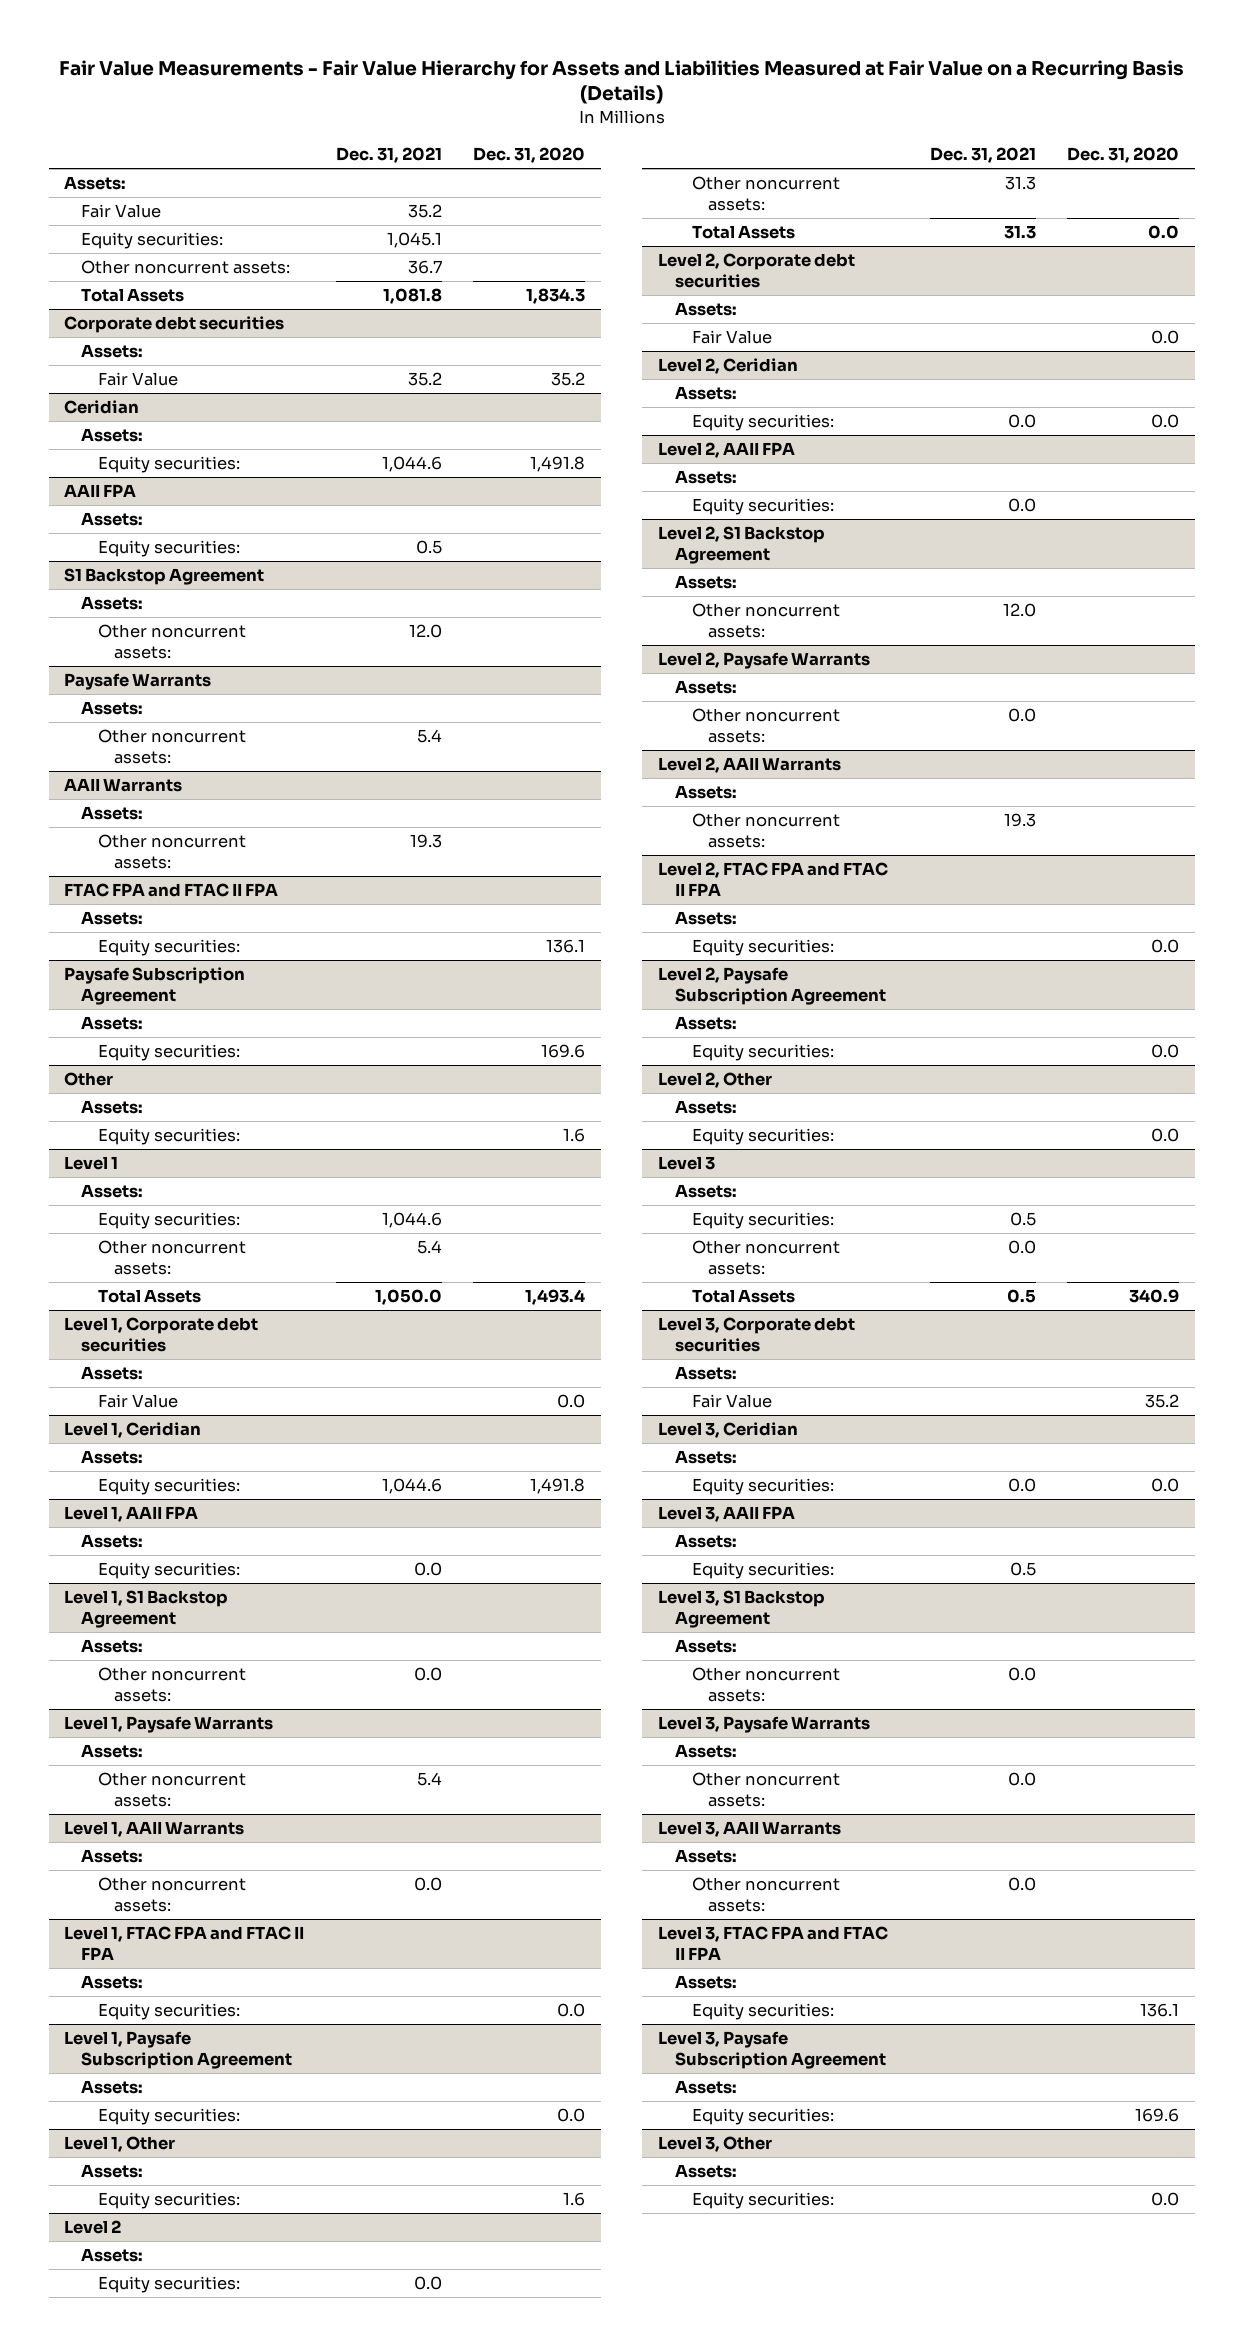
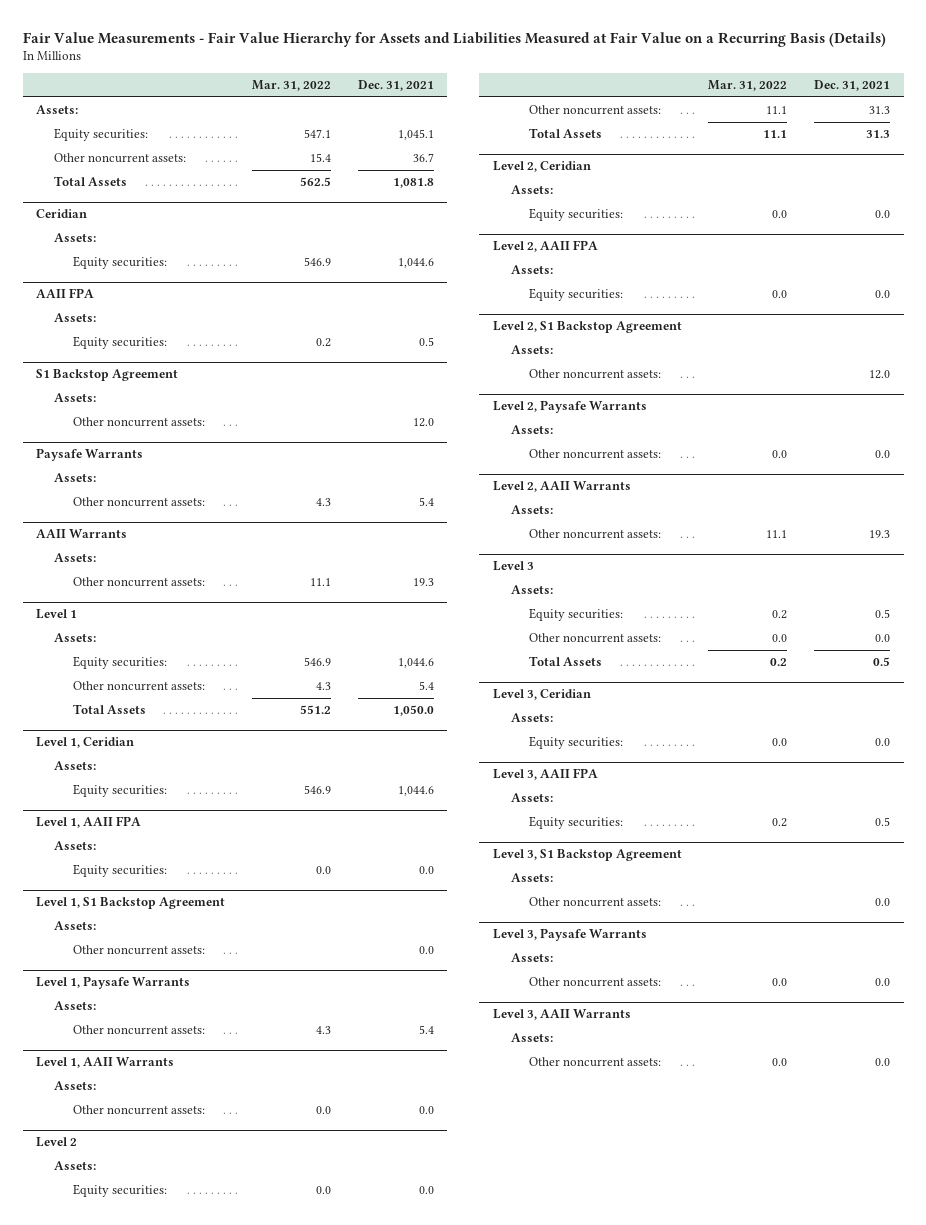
[473,147,586,164] Dec. 31, 2020 -> none
none -> [251,80,331,92] Mar. 31, 2022
[81,204,162,219] Fair Value -> none
[64,316,285,334] Corporate debt securities -> none
[81,344,144,359] Assets: -> none
[97,372,178,387] Fair Value -> none
[64,883,279,898] FTAC FPA and FTAC II FPA -> none
[81,911,144,926] Assets: -> none
[97,939,240,957] Equity securities: -> none
[64,967,246,1006] Paysafe Subscription Agreement -> none
[81,1016,144,1031] Assets: -> none
[97,1044,240,1062] Equity securities: -> none
[64,1072,114,1087] Other -> none
[81,1100,144,1115] Assets: -> none
[97,1128,240,1146] Equity securities: -> none
[64,1317,259,1353] Level 1, Corporate debt securities -> none
[81,1366,144,1381] Assets: -> none
[97,1394,178,1409] Fair Value -> none
[64,1926,305,1961] Level 1, FTAC FPA and FTAC II FPA -> none
[81,1975,144,1990] Assets: -> none
[97,2003,240,2021] Equity securities: -> none
[64,2031,293,2070] Level 1, Paysafe Subscription Agreement -> none
[81,2080,144,2095] Assets: -> none
[97,2108,240,2126] Equity securities: -> none
[64,2136,176,2153] Level 1, Other -> none
[81,2164,144,2179] Assets: -> none
[97,2192,240,2210] Equity securities: -> none
[658,253,856,289] Level 2, Corporate debt securities -> none
[674,302,737,317] Assets: -> none
[691,330,772,345] Fair Value -> none
[658,862,889,897] Level 2, FTAC FPA and FTAC II FPA -> none
[674,911,737,926] Assets: -> none
[691,939,834,957] Equity securities: -> none
[658,967,886,1006] Level 2, Paysafe Subscription Agreement -> none
[674,1016,737,1031] Assets: -> none
[691,1044,834,1062] Equity securities: -> none
[658,1072,773,1089] Level 2, Other -> none
[674,1100,737,1115] Assets: -> none
[691,1128,834,1146] Equity securities: -> none
[658,1317,856,1353] Level 3, Corporate debt securities -> none
[674,1366,737,1381] Assets: -> none
[691,1394,772,1409] Fair Value -> none
[658,1926,889,1961] Level 3, FTAC FPA and FTAC II FPA -> none
[674,1975,737,1990] Assets: -> none
[691,2003,834,2021] Equity securities: -> none
[658,2031,886,2070] Level 3, Paysafe Subscription Agreement -> none
[674,2080,737,2095] Assets: -> none
[691,2108,834,2126] Equity securities: -> none
[658,2136,773,2153] Level 3, Other -> none
[674,2164,737,2179] Assets: -> none
[691,2192,834,2210] Equity securities: -> none

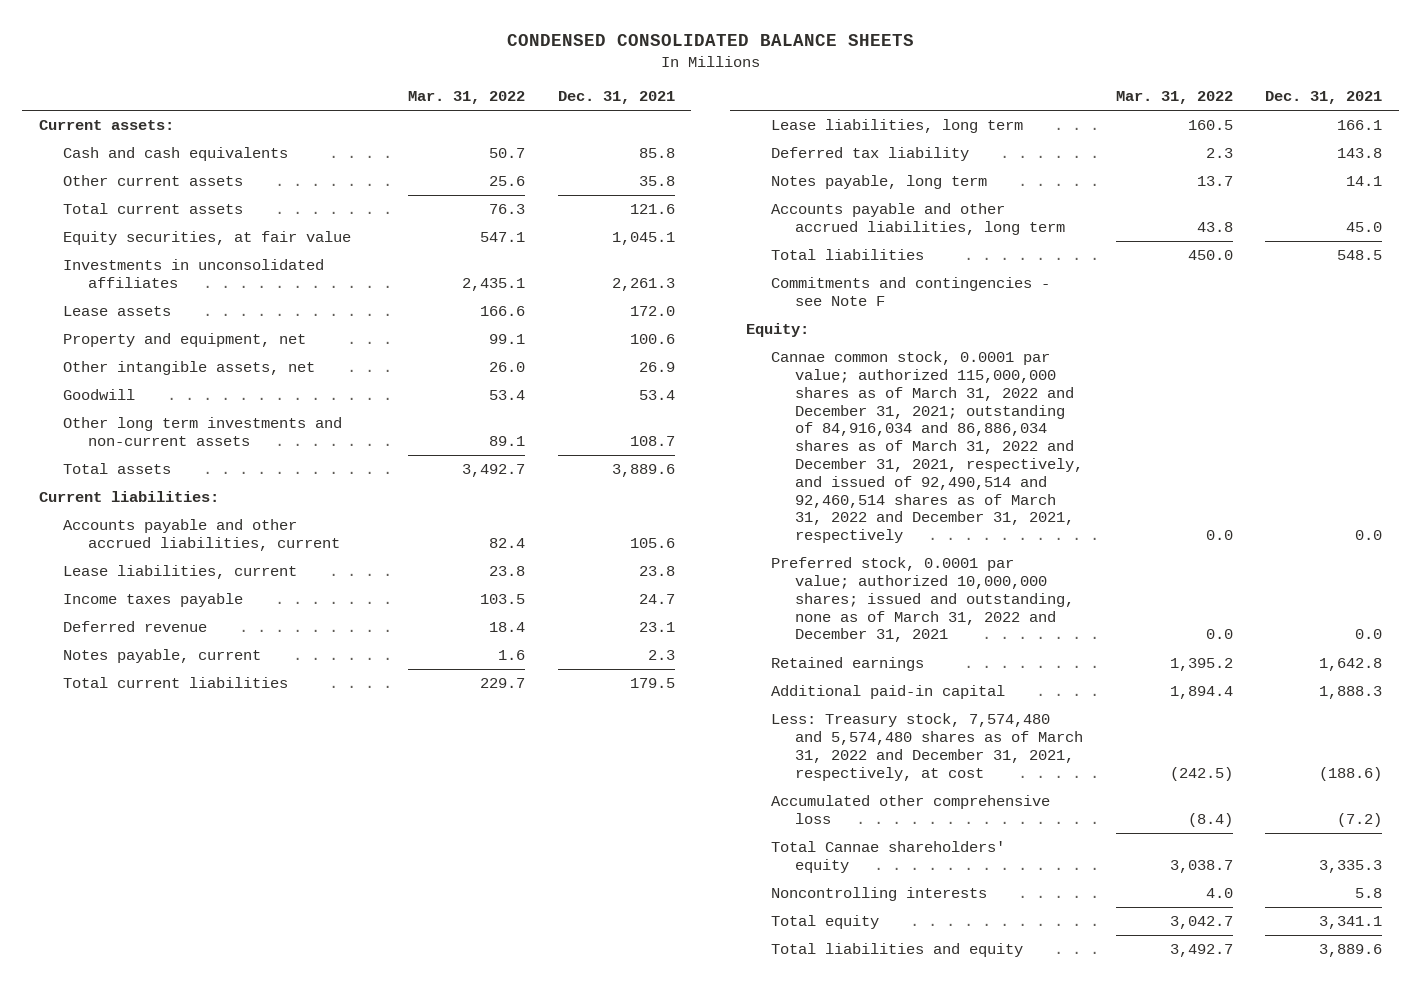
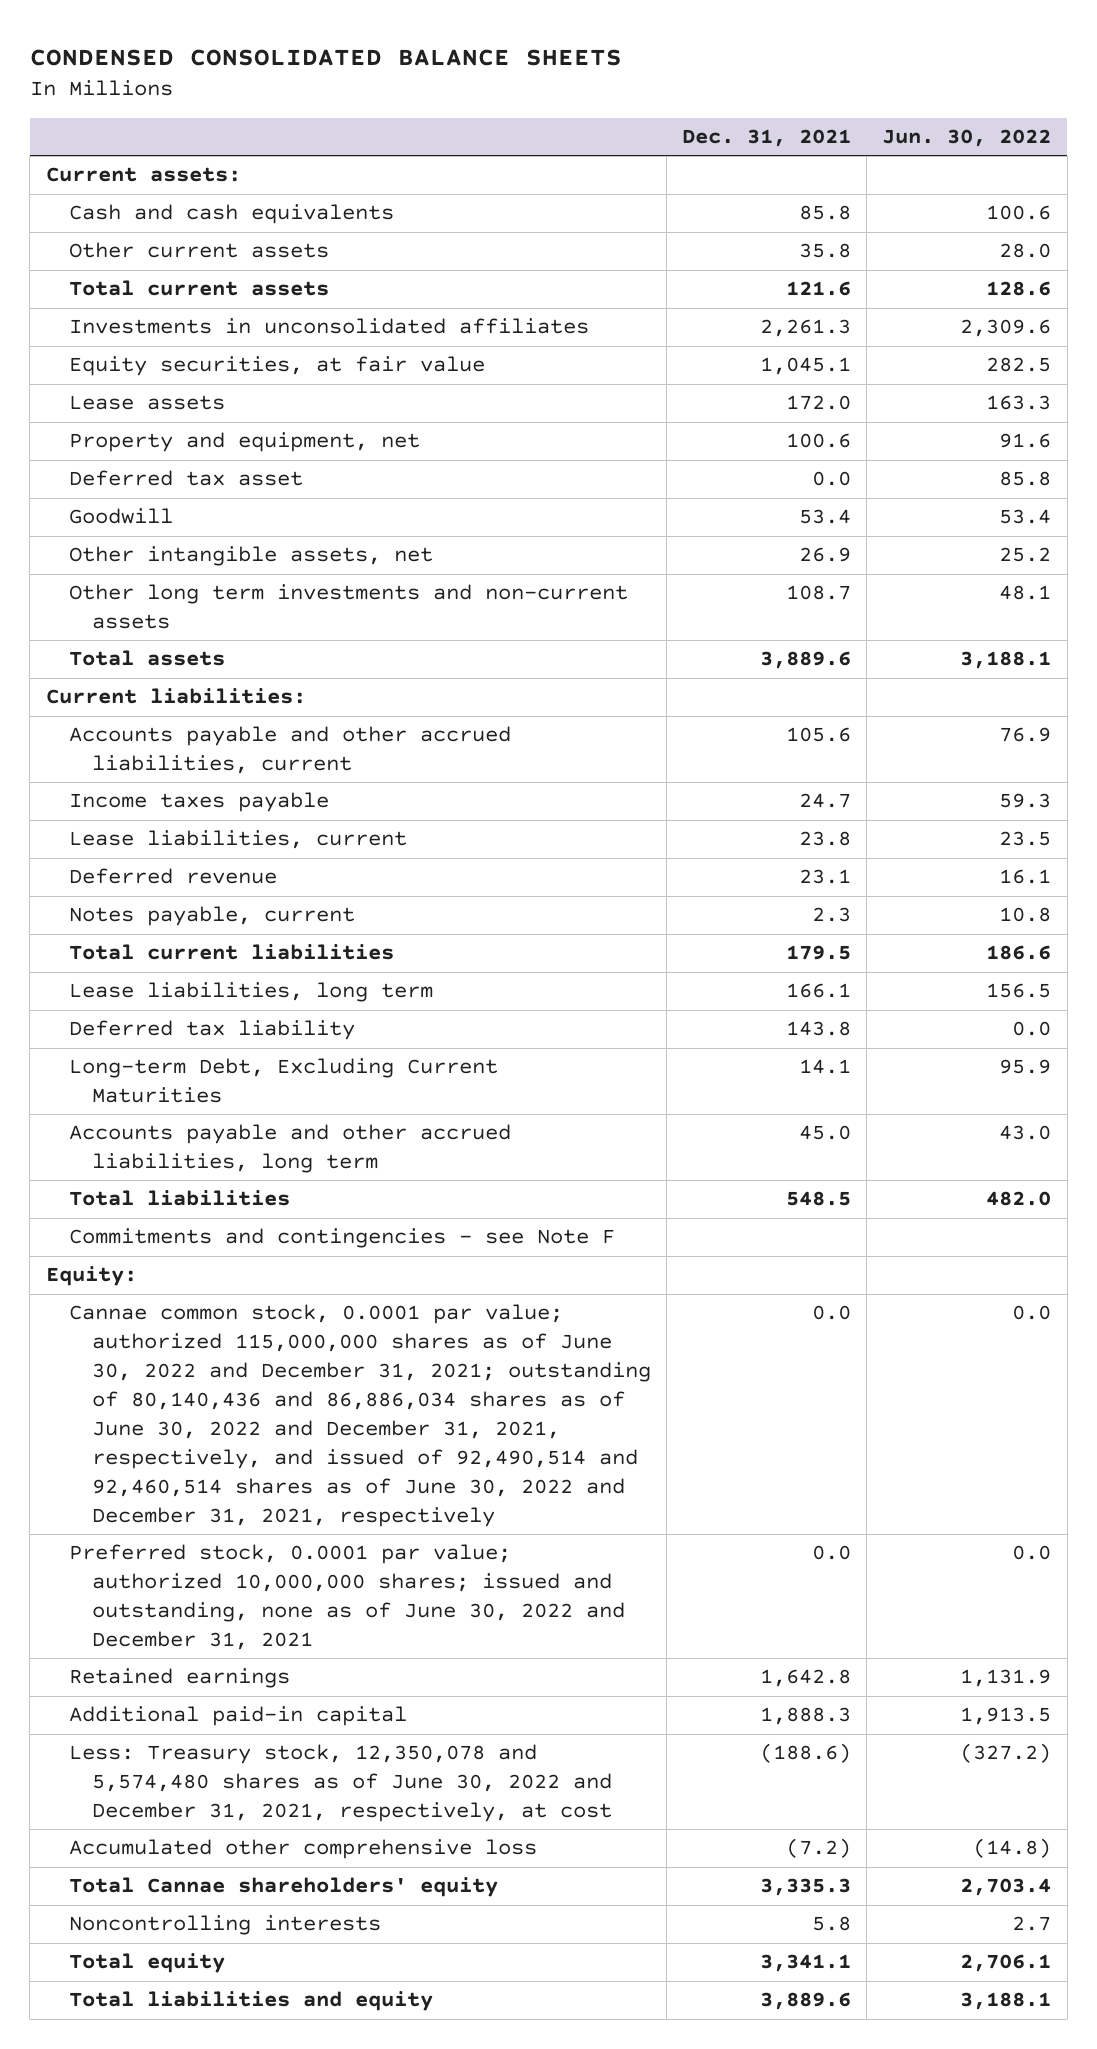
[408,91,526,105] Mar. 31, 2022 -> none
none -> [882,129,1052,148] Jun. 30, 2022
[63,231,352,246] Equity securities, at fair value -> [68,356,485,377] Equity securities, at fair value
none -> [68,470,303,487] Deferred tax asset
[63,361,316,376] Other intangible assets, net -> [68,546,433,567] Other intangible assets, net
[63,565,298,580] Lease liabilities, current -> [68,830,407,850] Lease liabilities, current
[770,175,987,190] Notes payable, long term -> [68,1058,498,1104] Long-term Debt, Excluding Current Maturities
[770,351,1084,544] Cannae common stock, 0.0001 par value; authorized 115,000,000 shares as of March 31, 2022 and December 31, 2021; outstanding of 84,916,034 and 86,886,034 shares as of March 31, 2022 and December 31, 2021, respectively, and issued of 92,490,514 and 92,460,514 shares as of March 31, 2022 and December 31, 2021, respectively -> [68,1304,651,1528] Cannae common stock, 0.0001 par value; authorized 115,000,000 shares as of June 30, 2022 and December 31, 2021; outstanding of 80,140,436 and 86,886,034 shares as of June 30, 2022 and December 31, 2021, respectively, and issued of 92,490,514 and 92,460,514 shares as of June 30, 2022 and December 31, 2021, respectively
[770,557,1075,643] Preferred stock, 0.0001 par value; authorized 10,000,000 shares; issued and outstanding, none as of March 31, 2022 and December 31, 2021 -> [68,1544,625,1651] Preferred stock, 0.0001 par value; authorized 10,000,000 shares; issued and outstanding, none as of June 30, 2022 and December 31, 2021
[770,713,1084,781] Less: Treasury stock, 7,574,480 and 5,574,480 shares as of March 31, 2022 and December 31, 2021, respectively, at cost -> [68,1744,612,1823] Less: Treasury stock, 12,350,078 and 5,574,480 shares as of June 30, 2022 and December 31, 2021, respectively, at cost

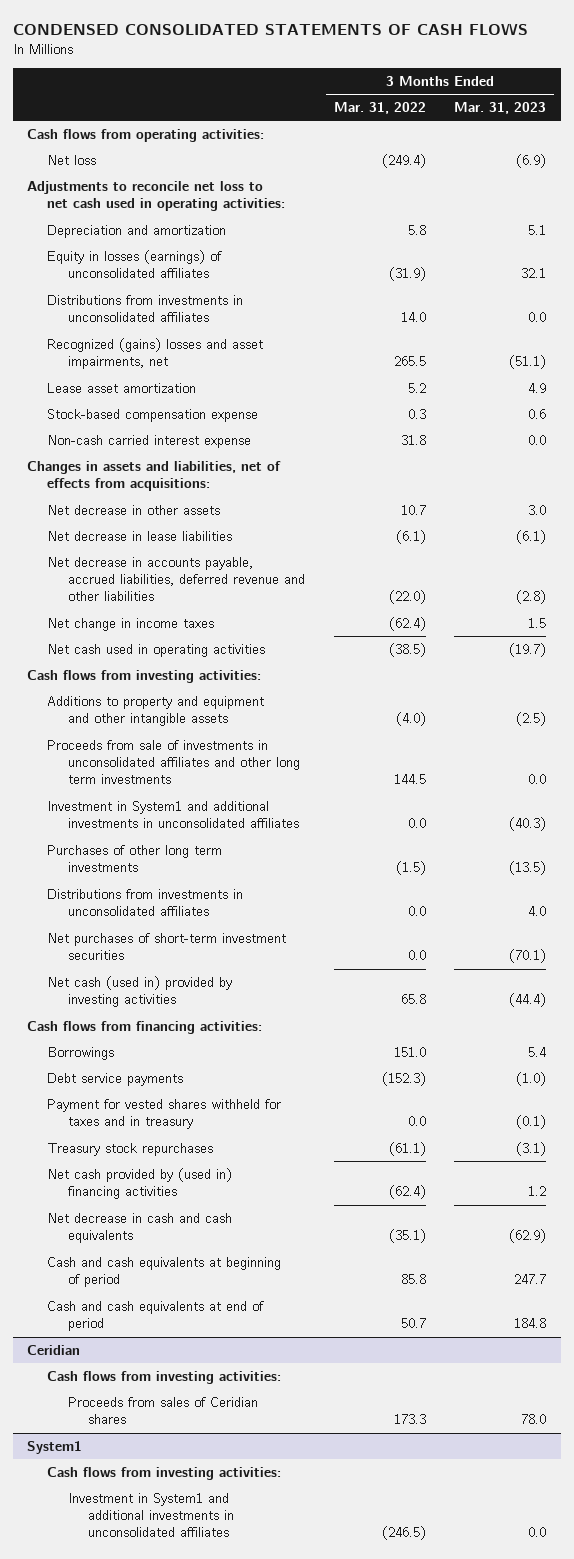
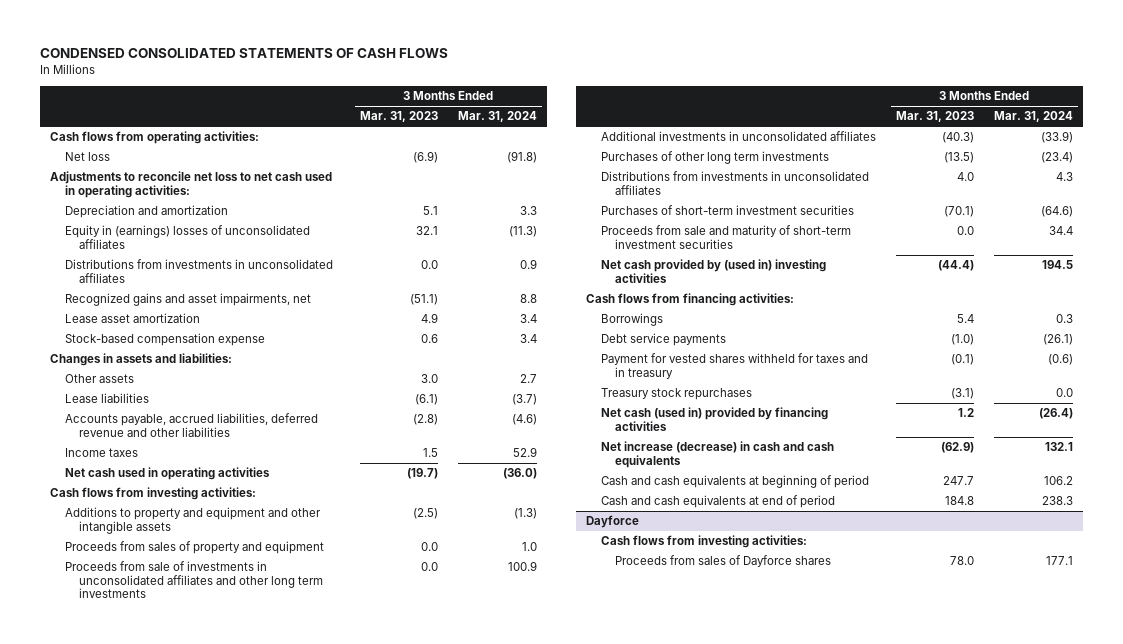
[333,102,426,115] Mar. 31, 2022 -> none
none -> [457,111,537,123] Mar. 31, 2024
[47,250,223,279] Equity in losses (earnings) of unconsolidated affiliates -> [64,225,310,249] Equity in (earnings) losses of unconsolidated affiliates
[47,338,264,370] Recognized (gains) losses and asset impairments, net -> [64,293,311,307] Recognized gains and asset impairments, net
[47,435,252,449] Non-cash carried interest expense -> none
[27,461,282,492] Changes in assets and liabilities, net of effects from acquisitions: -> [50,353,233,367] Changes in assets and liabilities:
[47,505,221,516] Net decrease in other assets -> [64,374,134,384] Other assets
[47,531,233,542] Net decrease in lease liabilities -> [64,393,149,404] Lease liabilities
[47,557,305,602] Net decrease in accounts payable, accrued liabilities, deferred revenue and other liabilities -> [64,413,318,437] Accounts payable, accrued liabilities, deferred revenue and other liabilities
[47,618,215,632] Net change in income taxes -> [64,448,138,458] Income taxes
none -> [64,541,324,555] Proceeds from sales of property and equipment
[47,801,299,829] Investment in System1 and additional investments in unconsolidated affiliates -> [600,131,876,142] Additional investments in unconsolidated affiliates
[47,933,287,961] Net purchases of short-term investment securities -> [600,205,854,216] Purchases of short-term investment securities
none -> [600,225,851,249] Proceeds from sale and maturity of short-term investment securities
[47,976,233,1008] Net cash (used in) provided by investing activities -> [600,259,826,283] Net cash provided by (used in) investing activities
[47,1168,233,1200] Net cash provided by (used in) financing activities -> [600,407,828,431] Net cash (used in) provided by financing activities
[47,1213,233,1244] Net decrease in cash and cash equivalents -> [600,441,834,468] Net increase (decrease) in cash and cash equivalents
[27,1345,81,1356] Ceridian -> none
[47,1371,282,1385] Cash flows from investing activities: -> none
[67,1397,258,1425] Proceeds from sales of Ceridian shares -> none
[27,1441,83,1455] System1 -> none
none -> [586,515,640,529] Dayforce
[67,1493,234,1538] Investment in System1 and additional investments in unconsolidated affiliates -> none
none -> [615,555,832,568] Proceeds from sales of Dayforce shares

